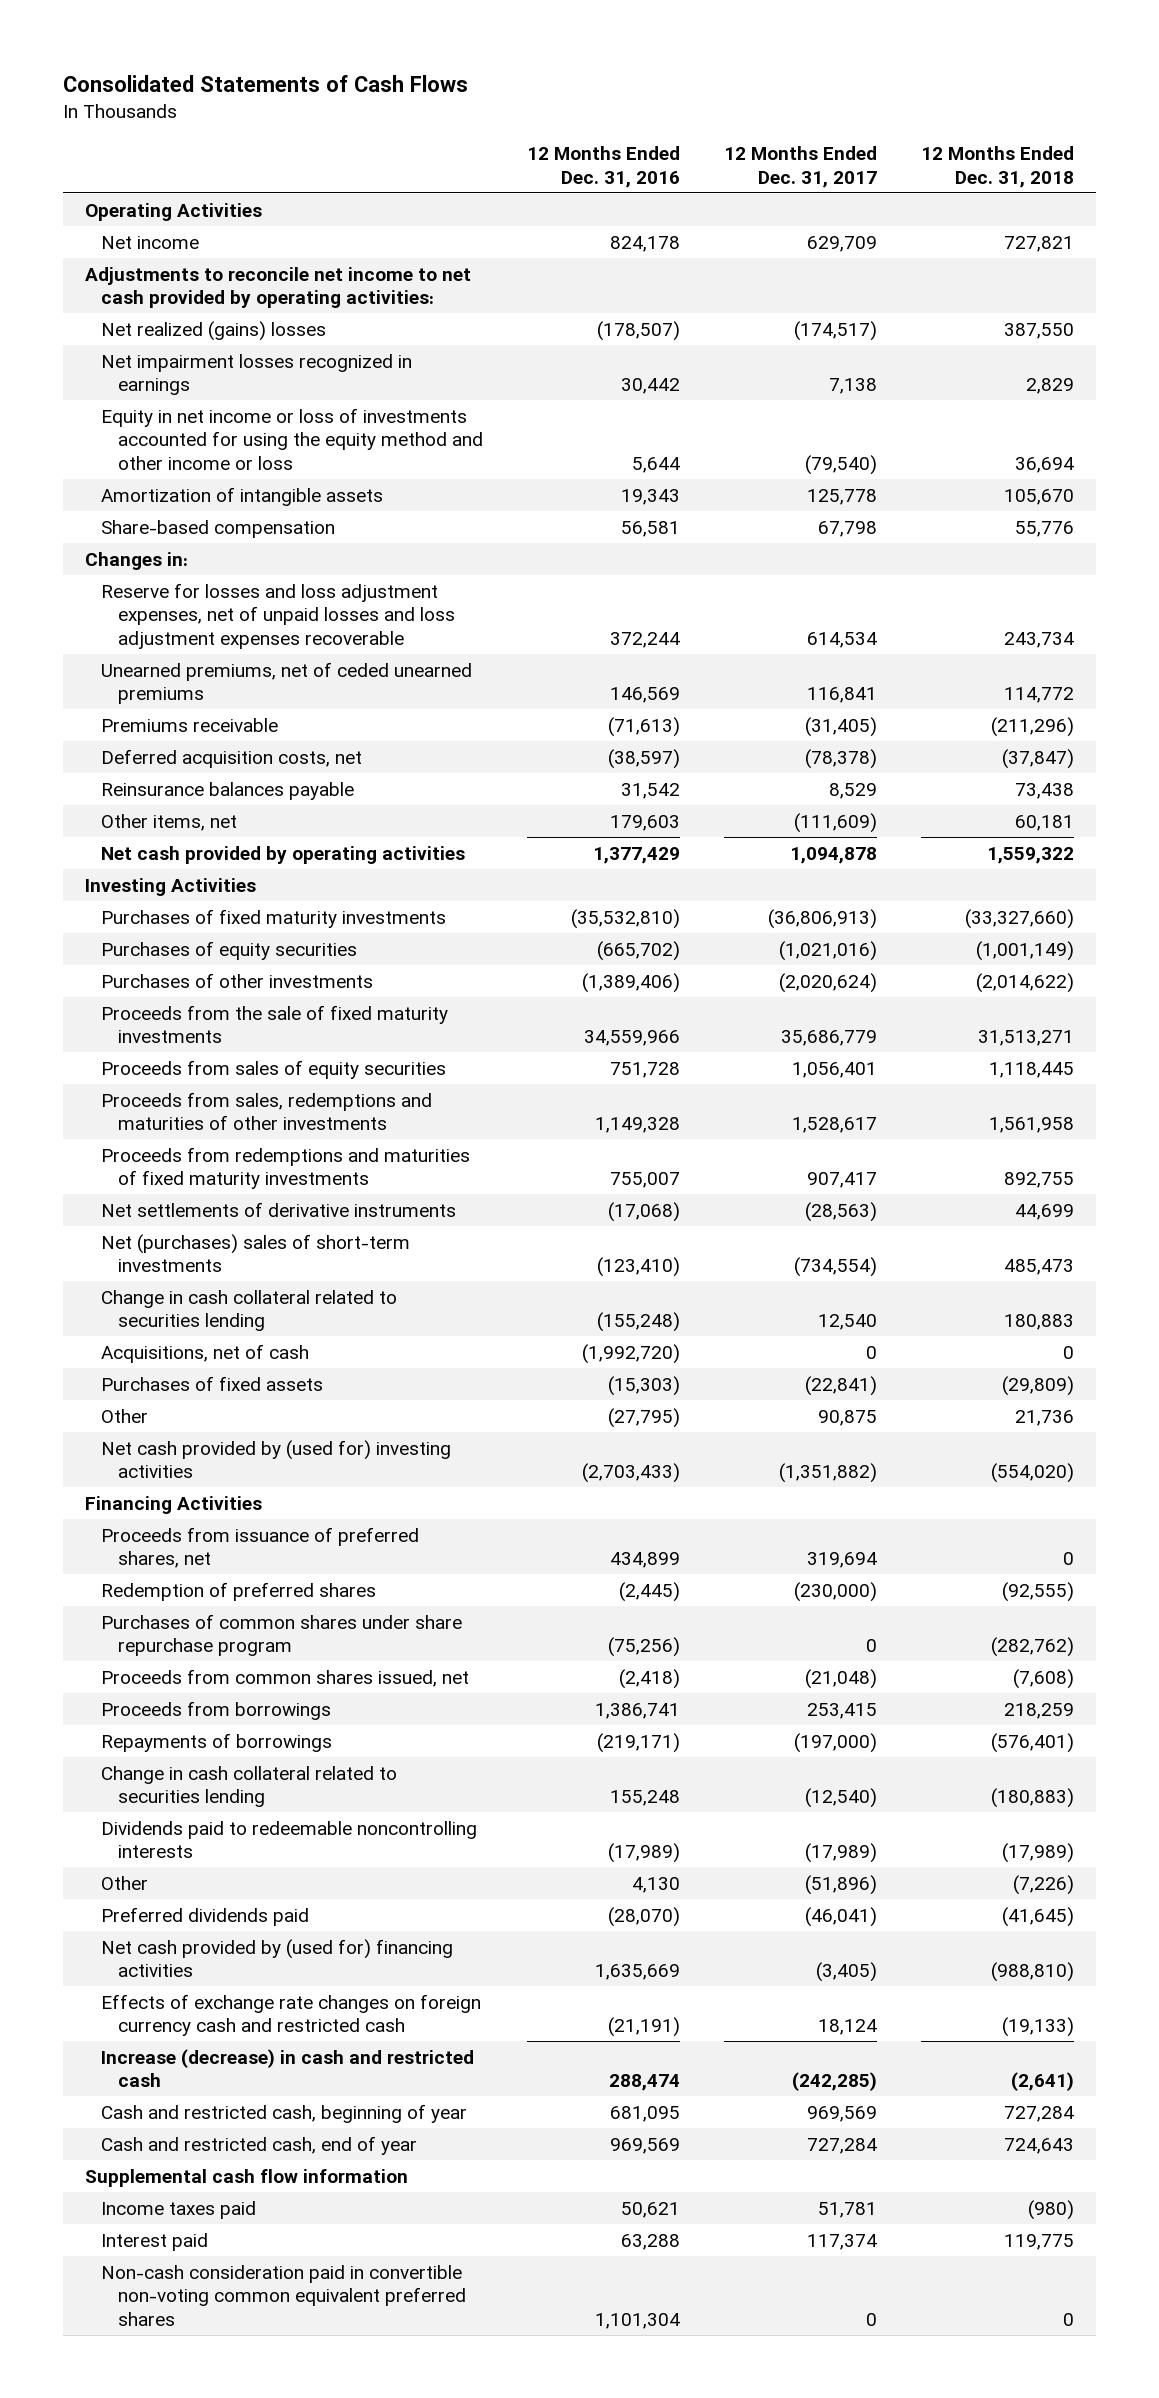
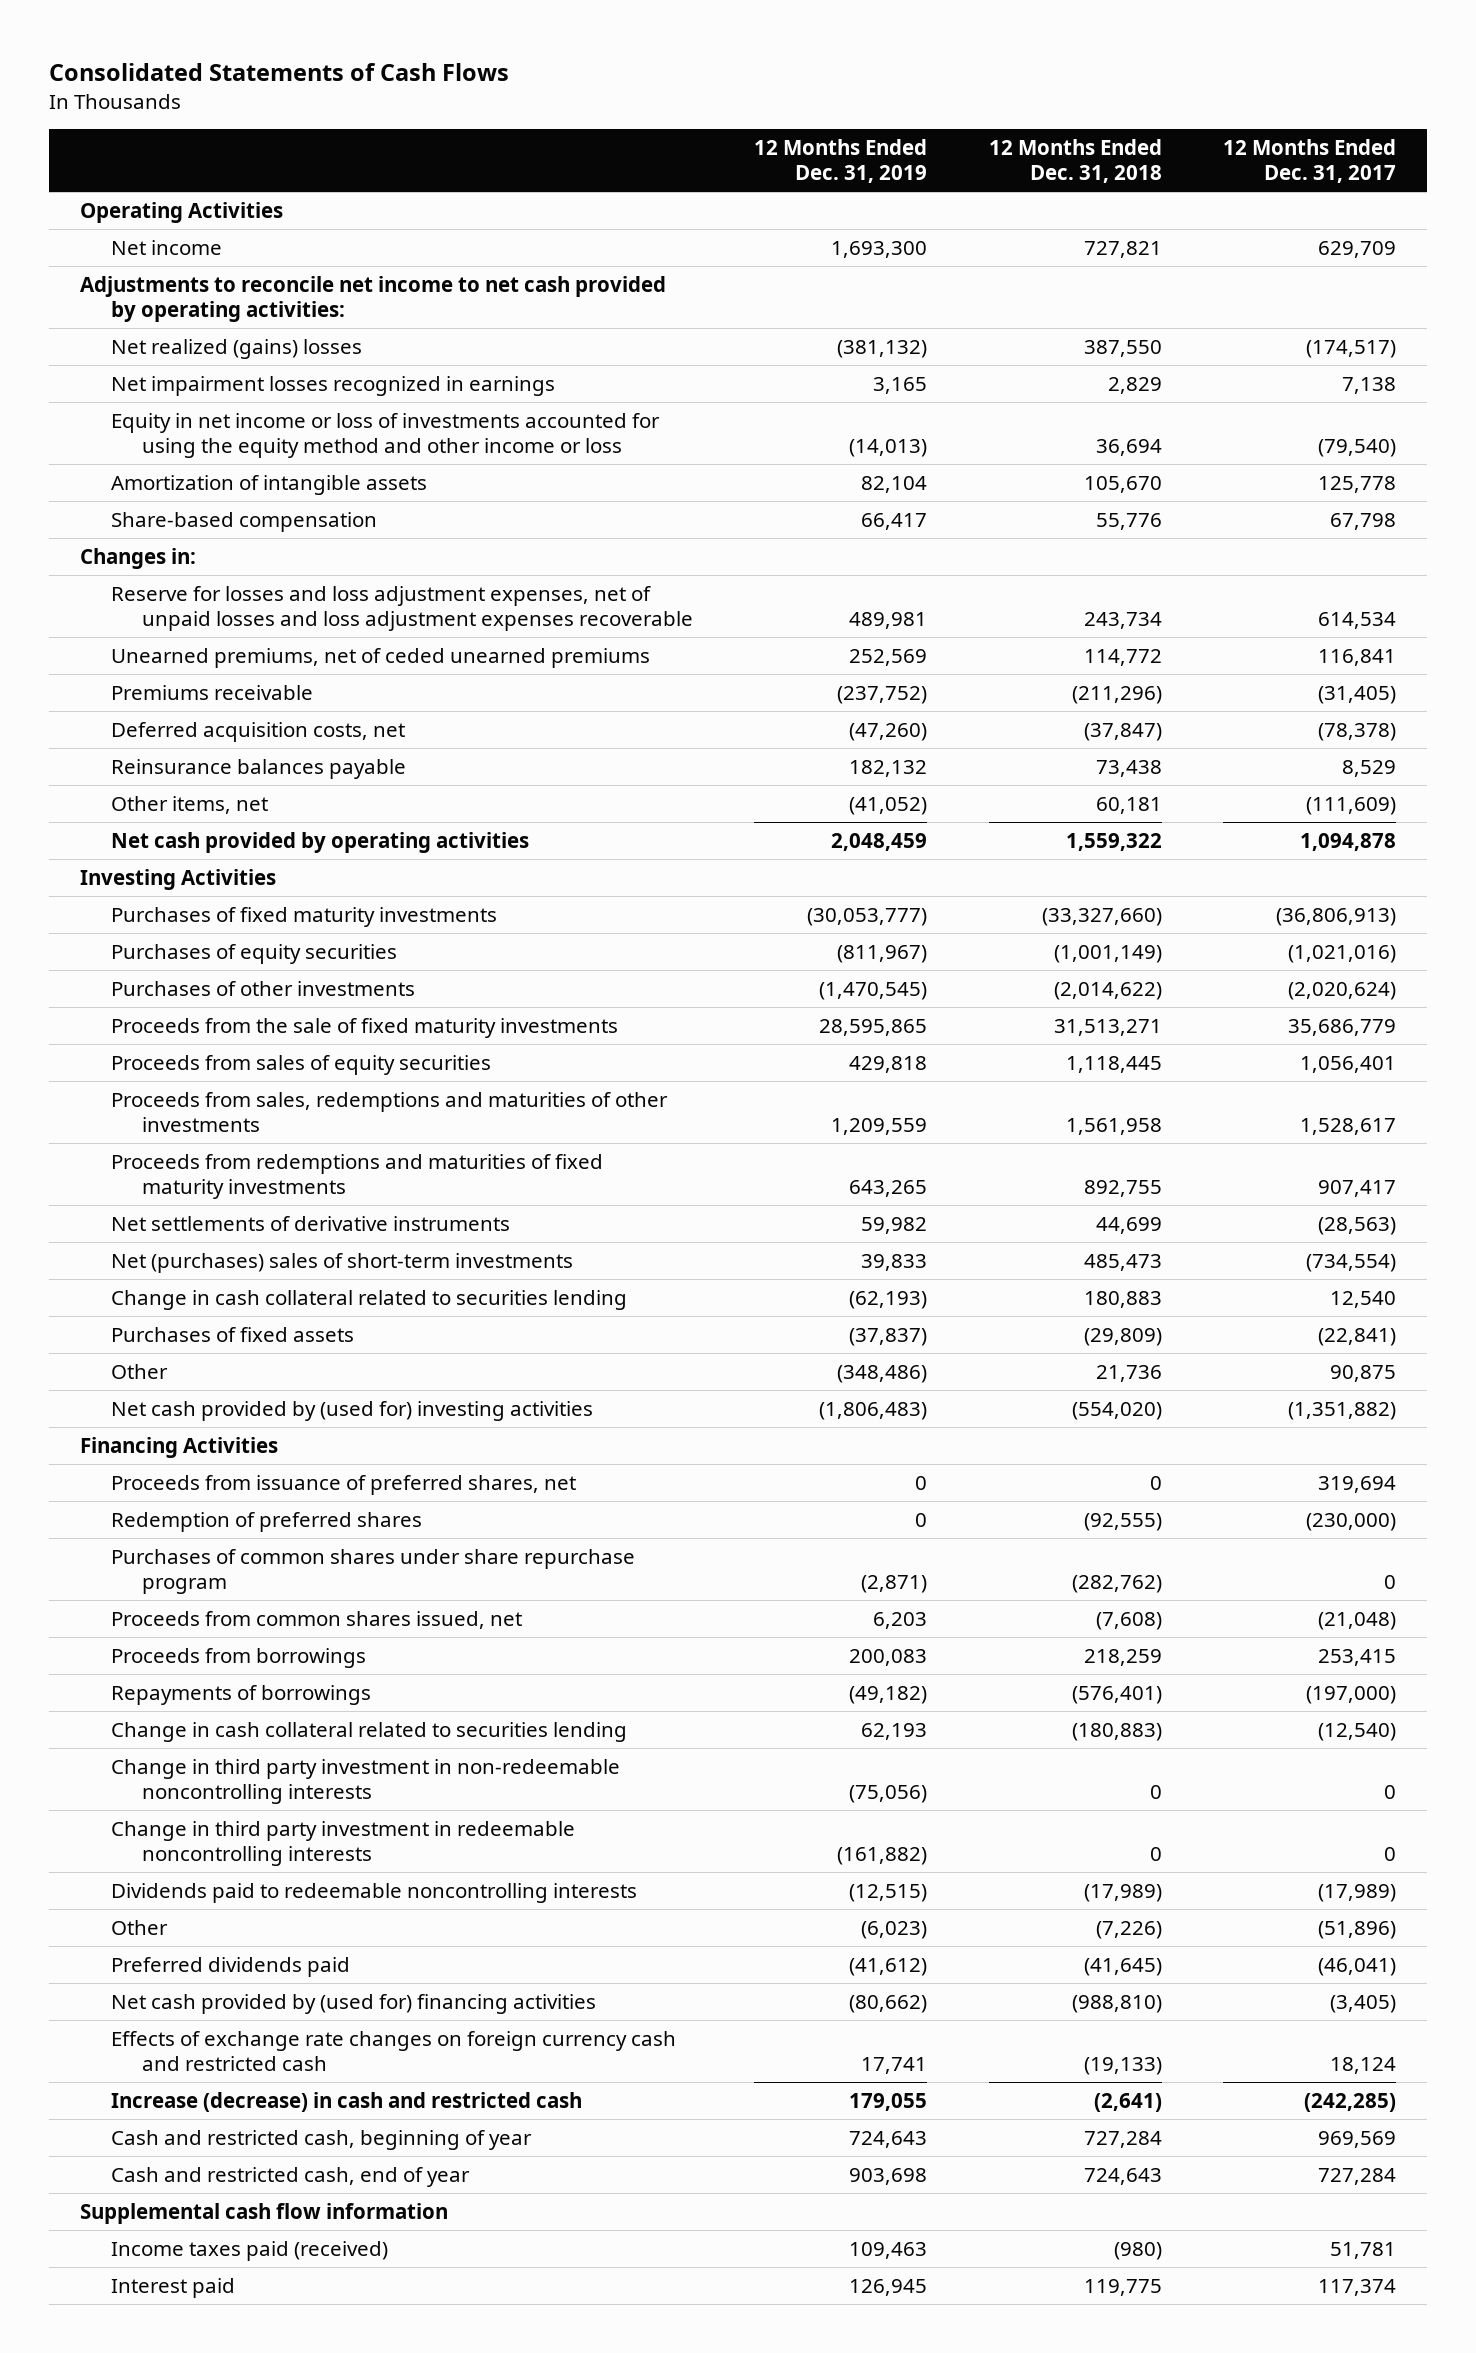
[527,145,681,188] 12 Months Ended Dec. 31, 2016 -> none
none -> [754,139,928,184] 12 Months Ended Dec. 31, 2019
[101,1343,310,1363] Acquisitions, net of cash -> none
none -> [110,1758,620,1804] Change in third party investment in non-redeemable noncontrolling interests
none -> [110,1820,575,1866] Change in third party investment in redeemable noncontrolling interests
[101,2200,257,2219] Income taxes paid -> [110,2240,388,2261] Income taxes paid (received)
[101,2264,466,2326] Non-cash consideration paid in convertible non-voting common equivalent preferred shares -> none

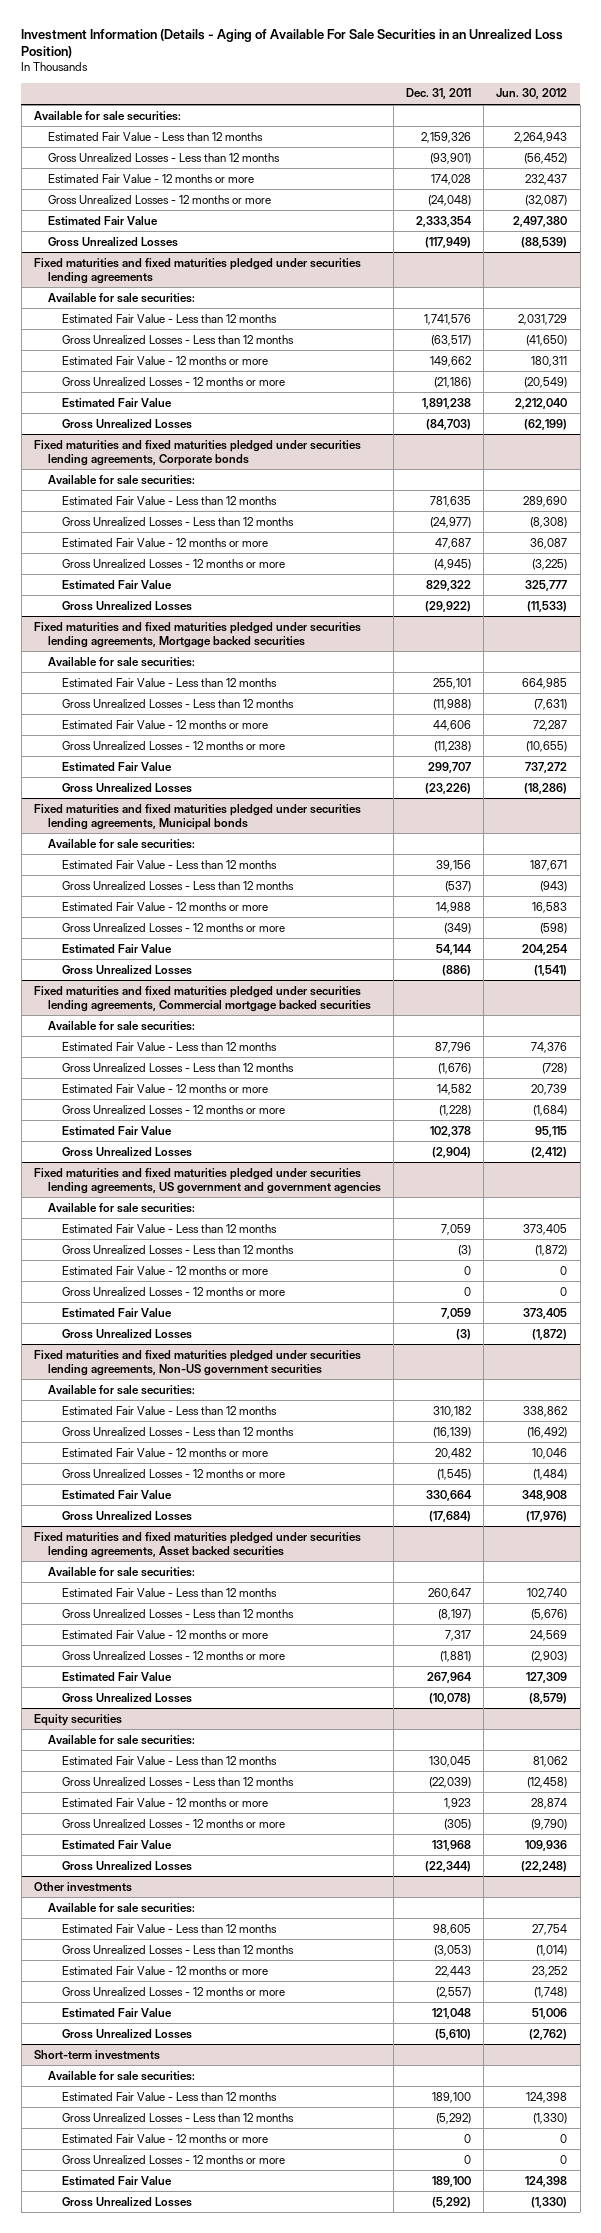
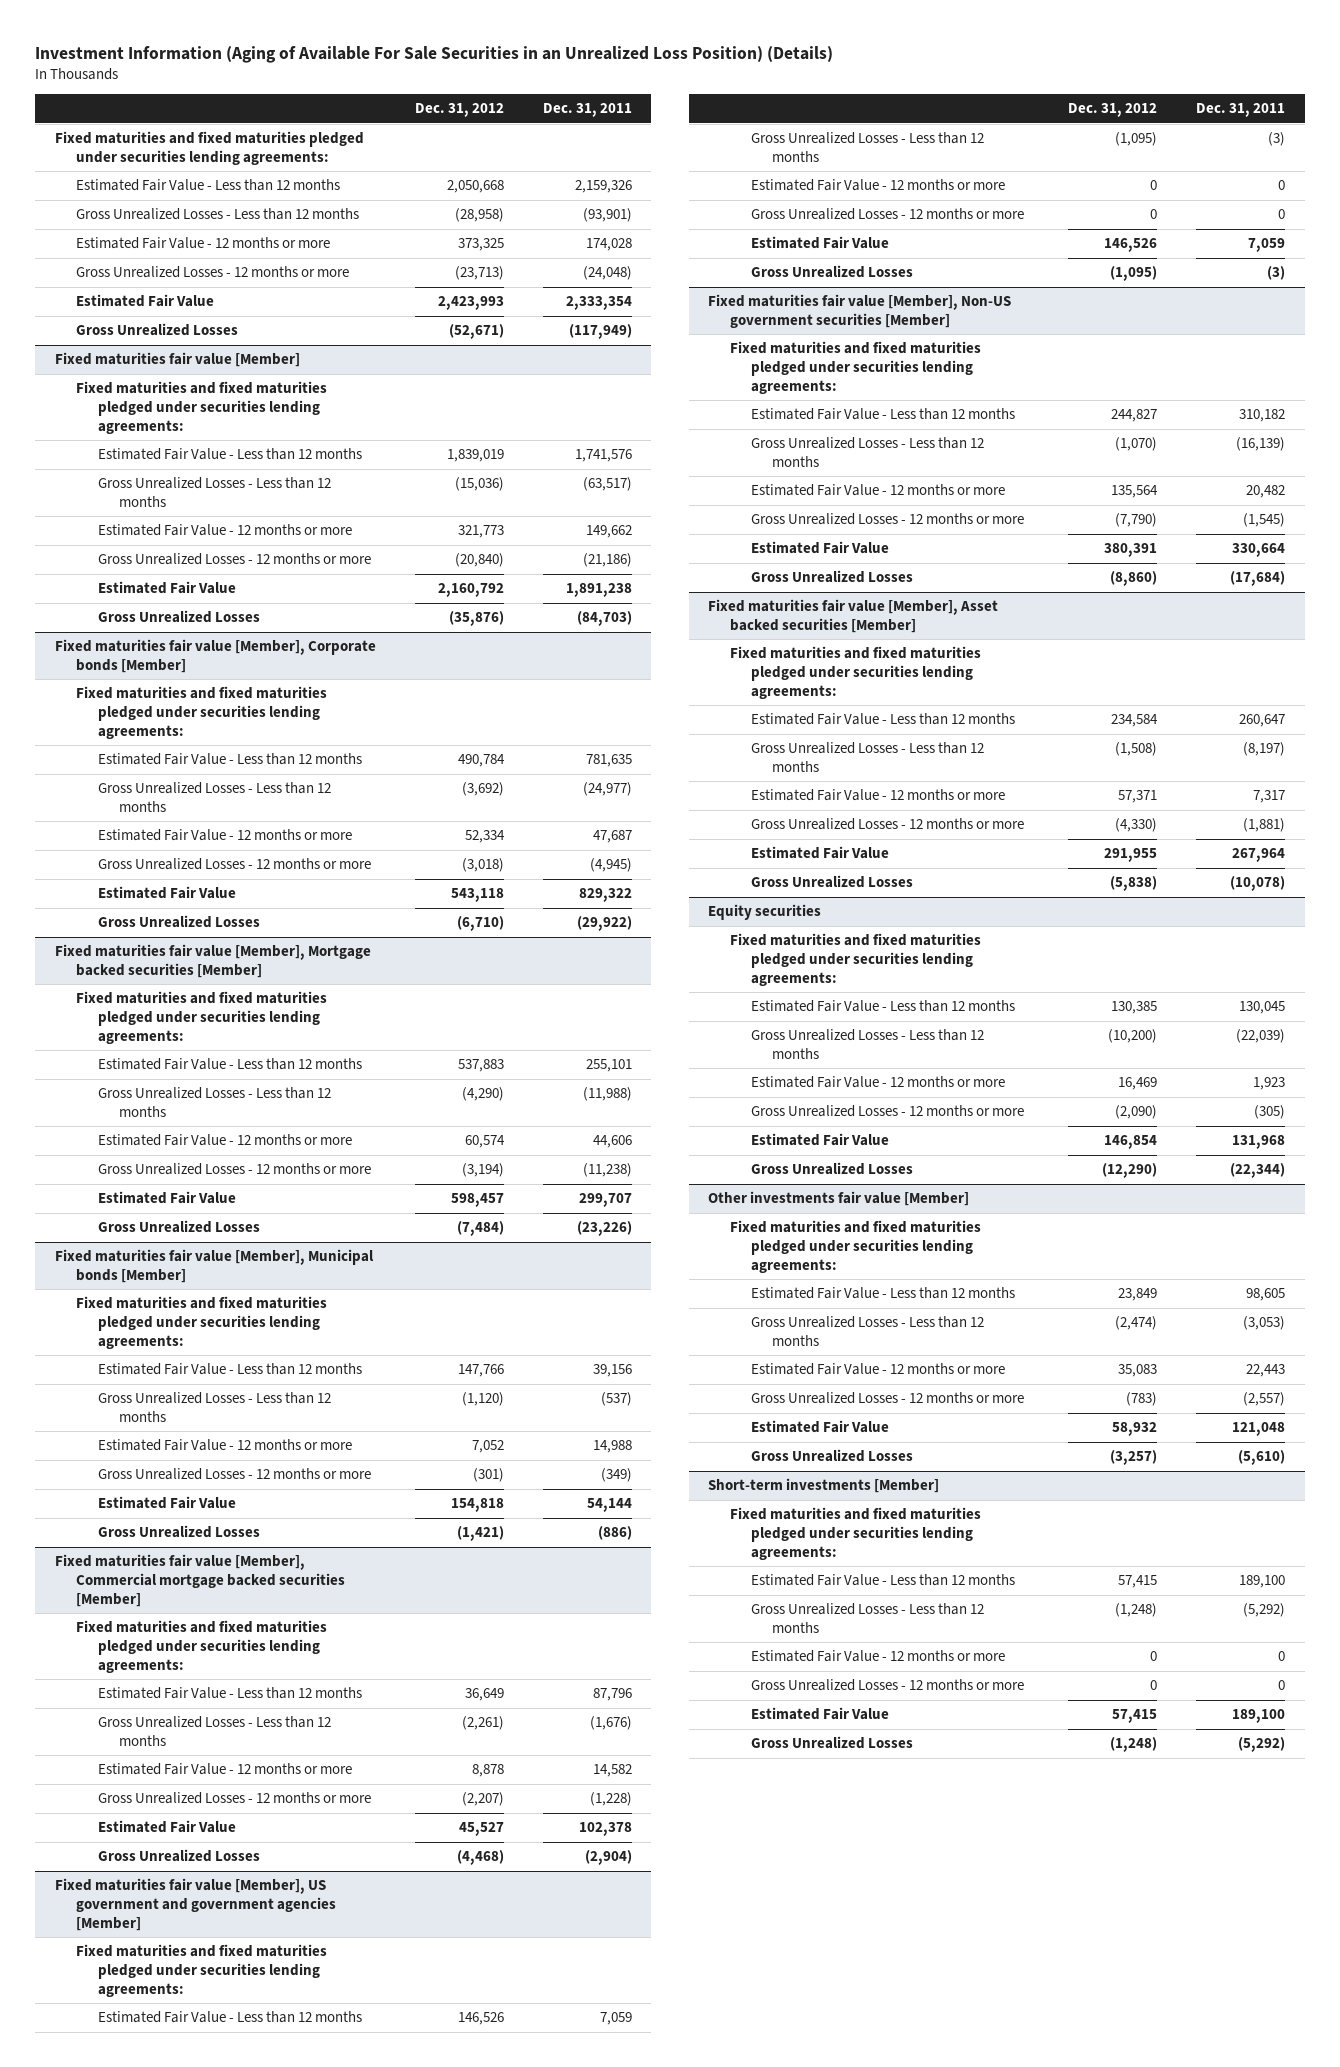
[21,28,564,59] Investment Information (Details - Aging of Available For Sale Securities in an Unrealized Loss Position) -> [35,45,834,63] Investment Information (Aging of Available For Sale Securities in an Unrealized Loss Position) (Details)
[496,88,568,100] Jun. 30, 2012 -> none
none -> [414,103,504,118] Dec. 31, 2012
[33,110,181,121] Available for sale securities: -> [54,131,364,165] Fixed maturities and fixed maturities pledged under securities lending agreements:
[33,257,361,284] Fixed maturities and fixed maturities pledged under securities lending agreements -> none
none -> [54,352,300,368] Fixed maturities fair value [Member]
[47,292,195,303] Available for sale securities: -> [76,381,328,434] Fixed maturities and fixed maturities pledged under securities lending agreements:
[33,439,361,466] Fixed maturities and fixed maturities pledged under securities lending agreements, Corporate bonds -> none
none -> [54,639,376,673] Fixed maturities fair value [Member], Corporate bonds [Member]
[47,474,195,485] Available for sale securities: -> [76,686,328,739] Fixed maturities and fixed maturities pledged under securities lending agreements:
[33,621,361,648] Fixed maturities and fixed maturities pledged under securities lending agreements, Mortgage backed securities -> none
none -> [54,944,371,978] Fixed maturities fair value [Member], Mortgage backed securities [Member]
[47,656,195,667] Available for sale securities: -> [76,991,328,1044] Fixed maturities and fixed maturities pledged under securities lending agreements:
[33,803,361,830] Fixed maturities and fixed maturities pledged under securities lending agreements, Municipal bonds -> none
none -> [54,1249,374,1283] Fixed maturities fair value [Member], Municipal bonds [Member]
[47,838,195,849] Available for sale securities: -> [76,1296,328,1349] Fixed maturities and fixed maturities pledged under securities lending agreements:
[33,985,371,1012] Fixed maturities and fixed maturities pledged under securities lending agreements, Commercial mortgage backed securities -> none
none -> [54,1554,346,1607] Fixed maturities fair value [Member], Commercial mortgage backed securities [Member]
[47,1020,195,1031] Available for sale securities: -> [76,1620,328,1673] Fixed maturities and fixed maturities pledged under securities lending agreements:
[33,1167,381,1194] Fixed maturities and fixed maturities pledged under securities lending agreements, US government and government agencies -> none
none -> [54,1878,337,1931] Fixed maturities fair value [Member], US government and government agencies [Member]
[47,1202,195,1213] Available for sale securities: -> [76,1944,328,1997] Fixed maturities and fixed maturities pledged under securities lending agreements:
[33,1349,361,1376] Fixed maturities and fixed maturities pledged under securities lending agreements, Non-US government securities -> none
none -> [708,294,1012,328] Fixed maturities fair value [Member], Non-US government securities [Member]
[47,1384,195,1395] Available for sale securities: -> [729,341,981,394] Fixed maturities and fixed maturities pledged under securities lending agreements:
[33,1531,361,1558] Fixed maturities and fixed maturities pledged under securities lending agreements, Asset backed securities -> none
none -> [708,599,999,633] Fixed maturities fair value [Member], Asset backed securities [Member]
[47,1566,195,1577] Available for sale securities: -> [729,646,981,699] Fixed maturities and fixed maturities pledged under securities lending agreements:
[47,1734,195,1745] Available for sale securities: -> [729,933,981,986] Fixed maturities and fixed maturities pledged under securities lending agreements:
[33,1881,132,1892] Other investments -> none
none -> [708,1191,970,1207] Other investments fair value [Member]
[47,1902,195,1913] Available for sale securities: -> [729,1220,981,1273] Fixed maturities and fixed maturities pledged under securities lending agreements:
[33,2049,160,2060] Short-term investments -> [708,1478,940,1494] Short-term investments [Member]
[47,2070,195,2081] Available for sale securities: -> [729,1507,981,1560] Fixed maturities and fixed maturities pledged under securities lending agreements:

